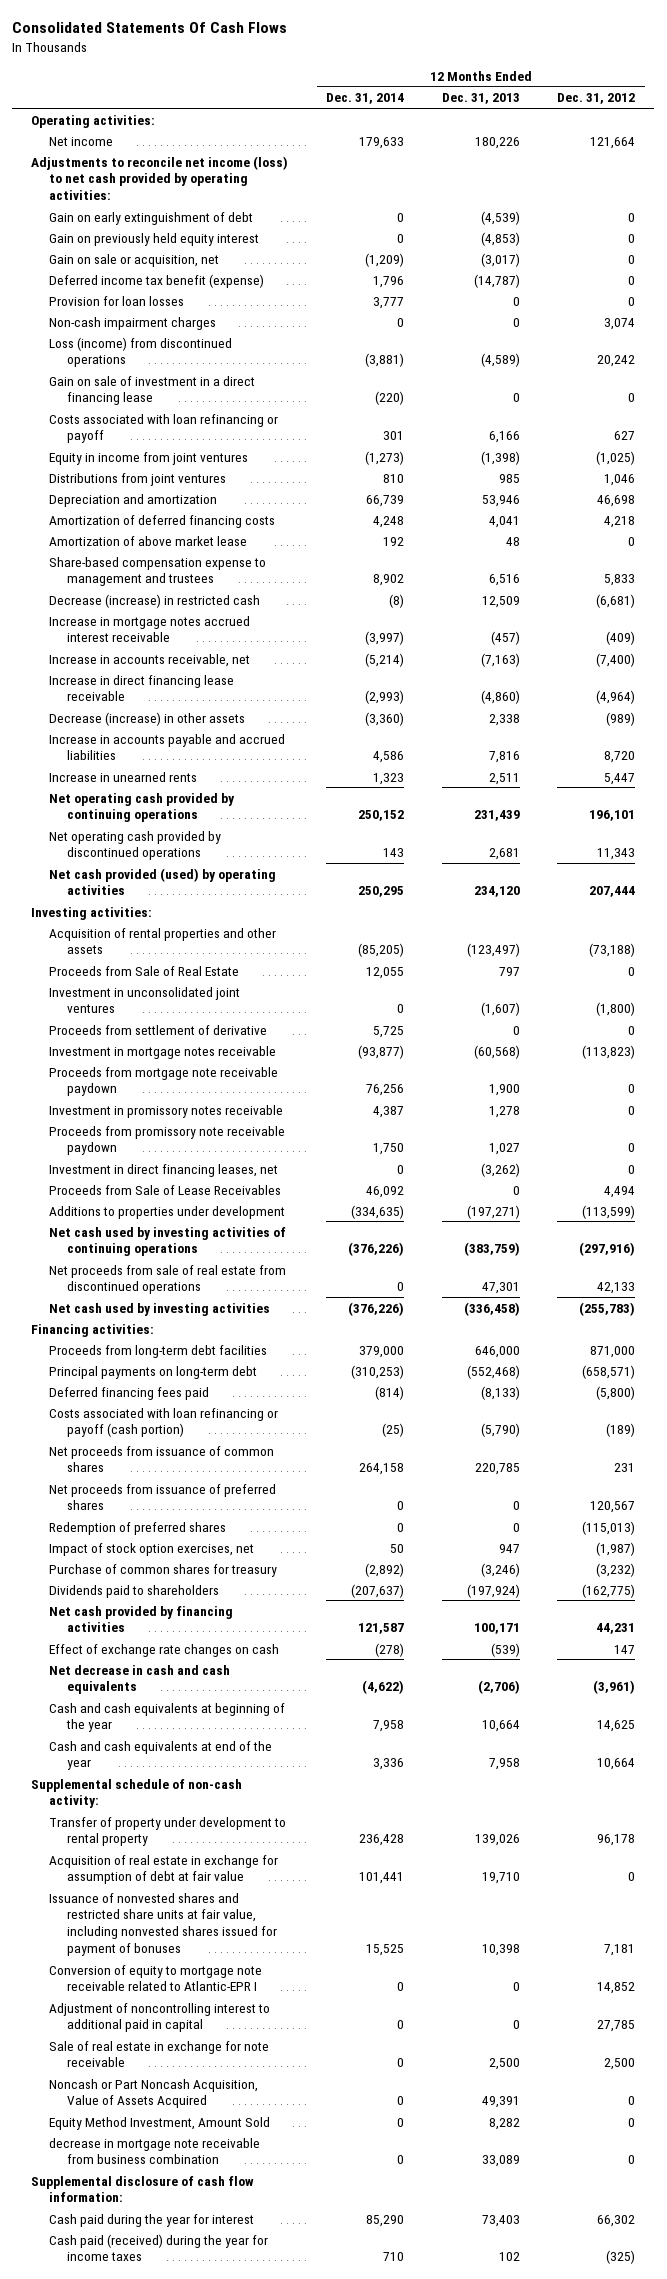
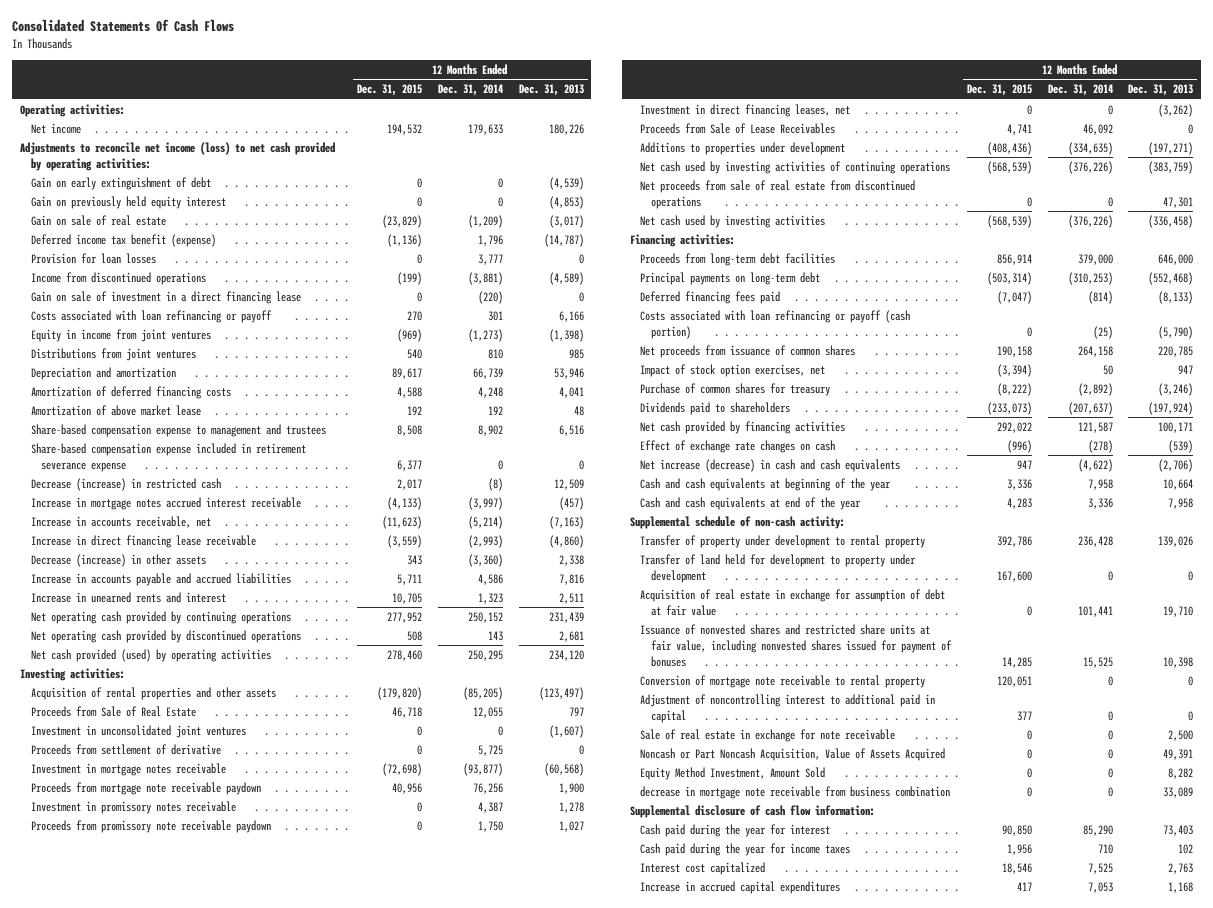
[557,93,636,105] Dec. 31, 2012 -> none
none -> [356,84,422,97] Dec. 31, 2015
[49,253,220,267] Gain on sale or acquisition, net -> [30,214,166,226] Gain on sale of real estate
[49,316,217,330] Non-cash impairment charges -> none
[49,336,233,368] Loss (income) from discontinued operations -> [30,271,206,285] Income from discontinued operations
none -> [30,442,306,472] Share-based compensation expense included in retirement severance expense
[49,771,198,782] Increase in unearned rents -> [30,591,226,603] Increase in unearned rents and interest
[49,1483,277,1511] Net proceeds from issuance of preferred shares -> none
[49,1521,227,1535] Redemption of preferred shares -> none
[49,1664,231,1695] Net decrease in cash and cash equivalents -> [640,458,901,472] Net increase (decrease) in cash and cash equivalents
none -> [640,553,917,583] Transfer of land held for development to property under development
[49,1964,263,1992] Conversion of equity to mortgage note receivable related to Atlantic-EPR I -> none
none -> [640,674,926,688] Conversion of mortgage note receivable to rental property
[49,2233,269,2262] Cash paid (received) during the year for income taxes -> [640,842,851,856] Cash paid during the year for income taxes
none -> [640,861,766,875] Interest cost capitalized
none -> [640,880,841,894] Increase in accrued capital expenditures

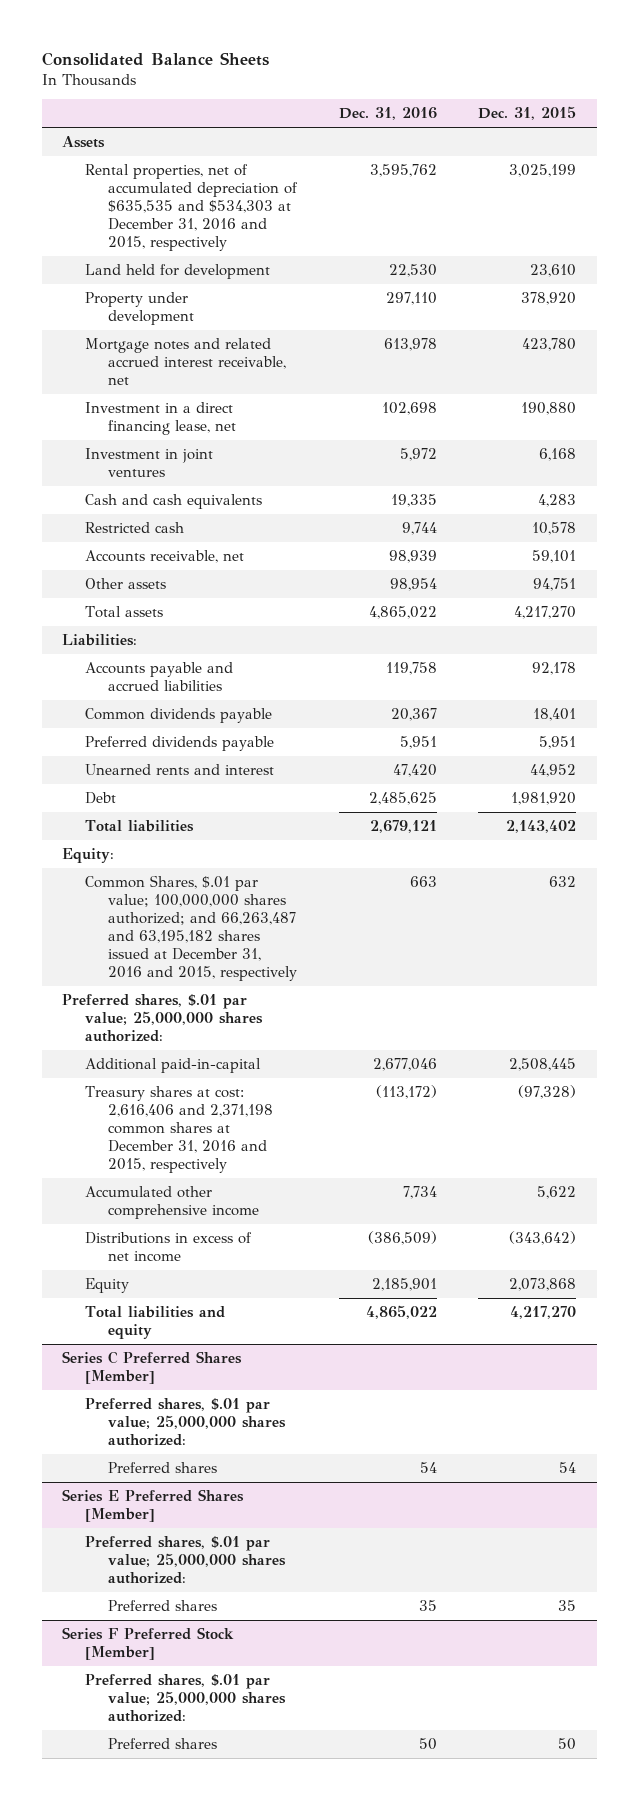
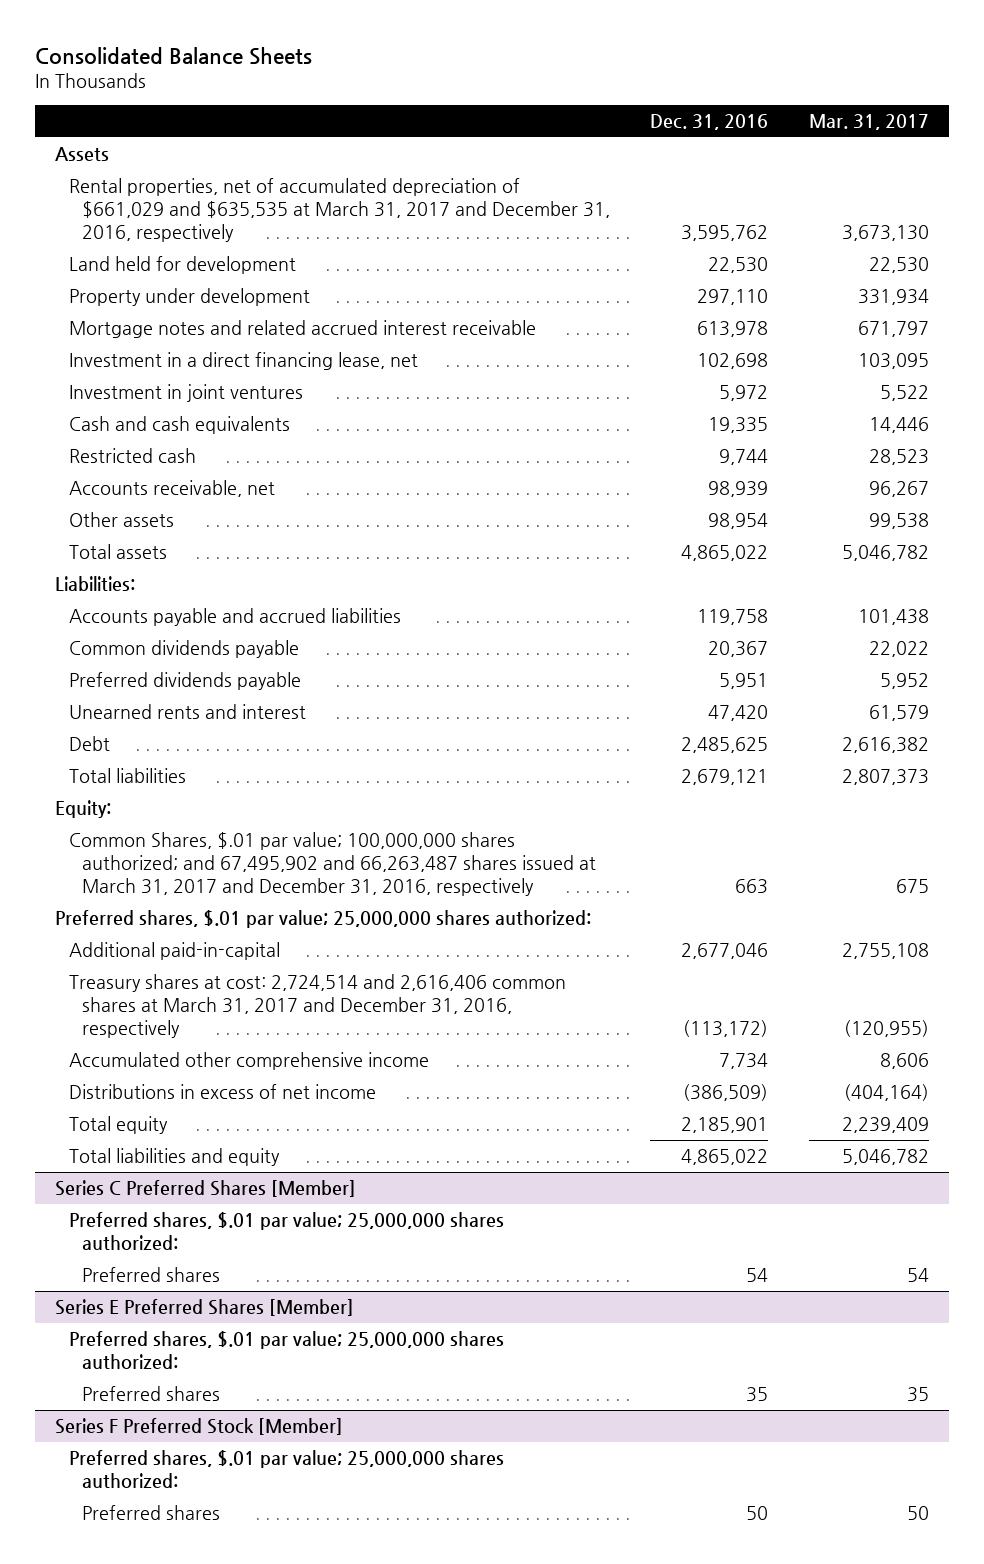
[478,106,577,121] Dec. 31, 2015 -> none
none -> [808,114,929,131] Mar. 31, 2017
[85,163,299,251] Rental properties, net of accumulated depreciation of $635,535 and $534,303 at December 31, 2016 and 2015, respectively -> [68,178,611,243] Rental properties, net of accumulated depreciation of $661,029 and $635,535 at March 31, 2017 and December 31, 2016, respectively
[85,337,287,385] Mortgage notes and related accrued interest receivable, net -> [68,320,536,339] Mortgage notes and related accrued interest receivable
[85,874,298,981] Common Shares, $.01 par value; 100,000,000 shares authorized; and 66,263,487 and 63,195,182 shares issued at December 31, 2016 and 2015, respectively -> [68,832,597,897] Common Shares, $.01 par value; 100,000,000 shares authorized; and 67,495,902 and 66,263,487 shares issued at March 31, 2017 and December 31, 2016, respectively
[85,1085,274,1173] Treasury shares at cost: 2,616,406 and 2,371,198 common shares at December 31, 2016 and 2015, respectively -> [68,974,566,1039] Treasury shares at cost: 2,724,514 and 2,616,406 common shares at March 31, 2017 and December 31, 2016, respectively
[85,1277,130,1293] Equity -> [68,1116,168,1135] Total equity

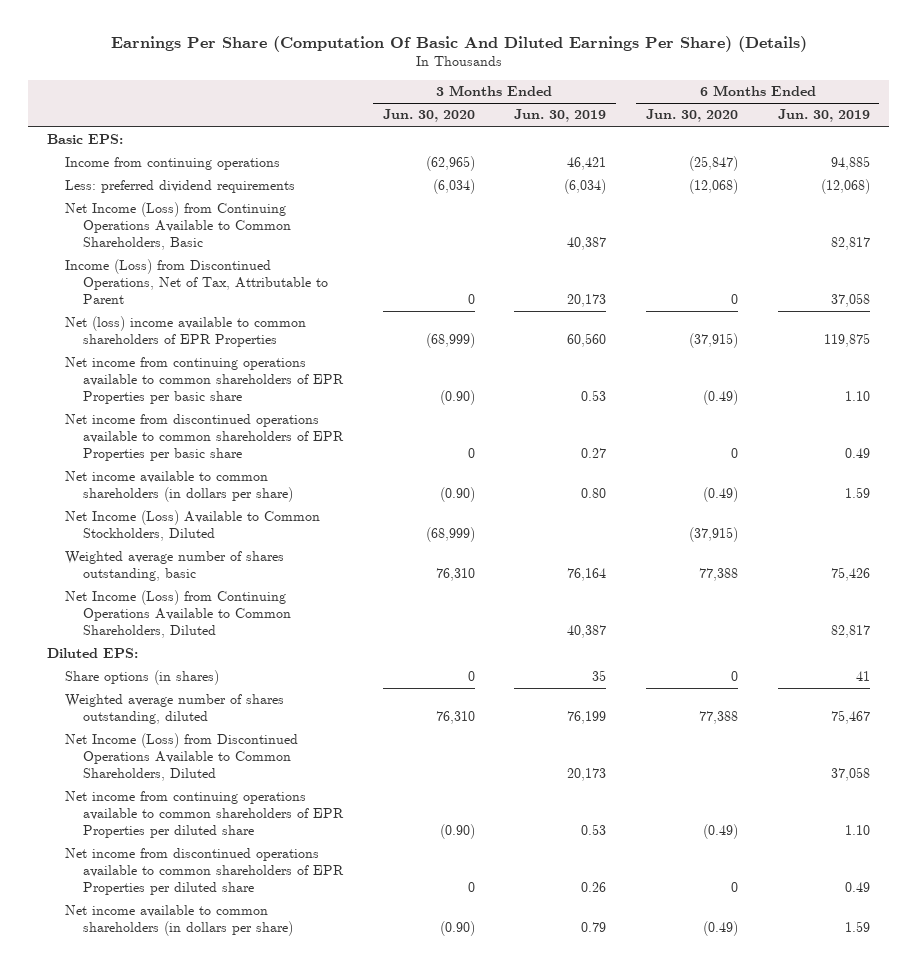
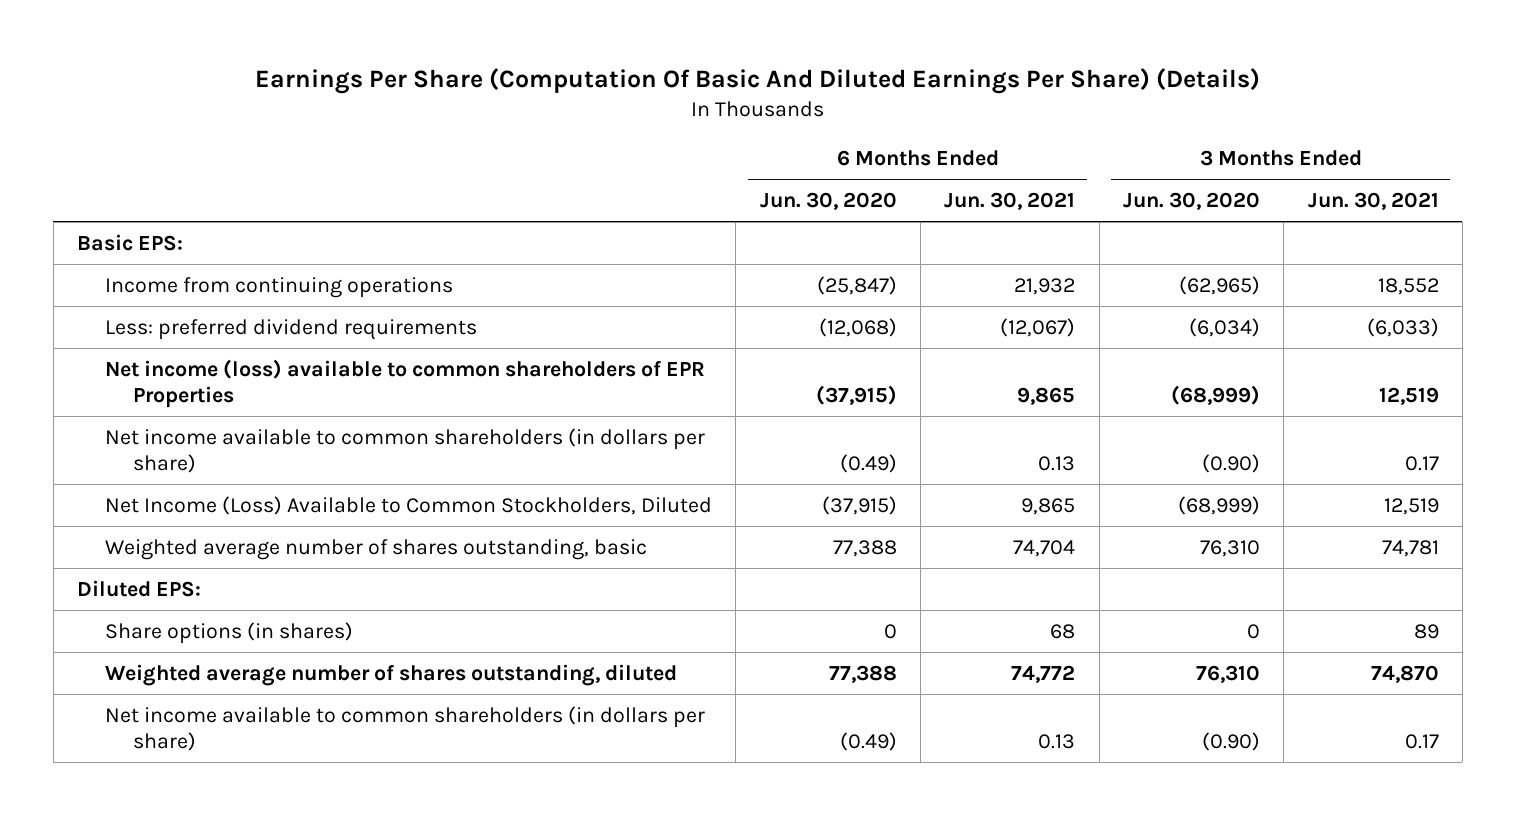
[514,109,607,123] Jun. 30, 2019 -> none
[777,109,870,123] Jun. 30, 2019 -> none
none -> [944,192,1076,211] Jun. 30, 2021
none -> [1307,192,1439,211] Jun. 30, 2021
[65,202,291,251] Net Income (Loss) from Continuing Operations Available to Common Shareholders, Basic -> none
[65,259,328,305] Income (Loss) from Discontinued Operations, Net of Tax, Attributable to Parent -> none
[65,357,344,405] Net income from continuing operations available to common shareholders of EPR Properties per basic share -> none
[65,414,344,462] Net income from discontinued operations available to common shareholders of EPR Properties per basic share -> none
[65,316,307,348] Net (loss) income available to common shareholders of EPR Properties -> [105,358,706,408] Net income (loss) available to common shareholders of EPR Properties
[65,590,291,639] Net Income (Loss) from Continuing Operations Available to Common Shareholders, Diluted -> none
[65,733,299,782] Net Income (Loss) from Discontinued Operations Available to Common Shareholders, Diluted -> none
[65,791,344,839] Net income from continuing operations available to common shareholders of EPR Properties per diluted share -> none
[65,848,344,896] Net income from discontinued operations available to common shareholders of EPR Properties per diluted share -> none

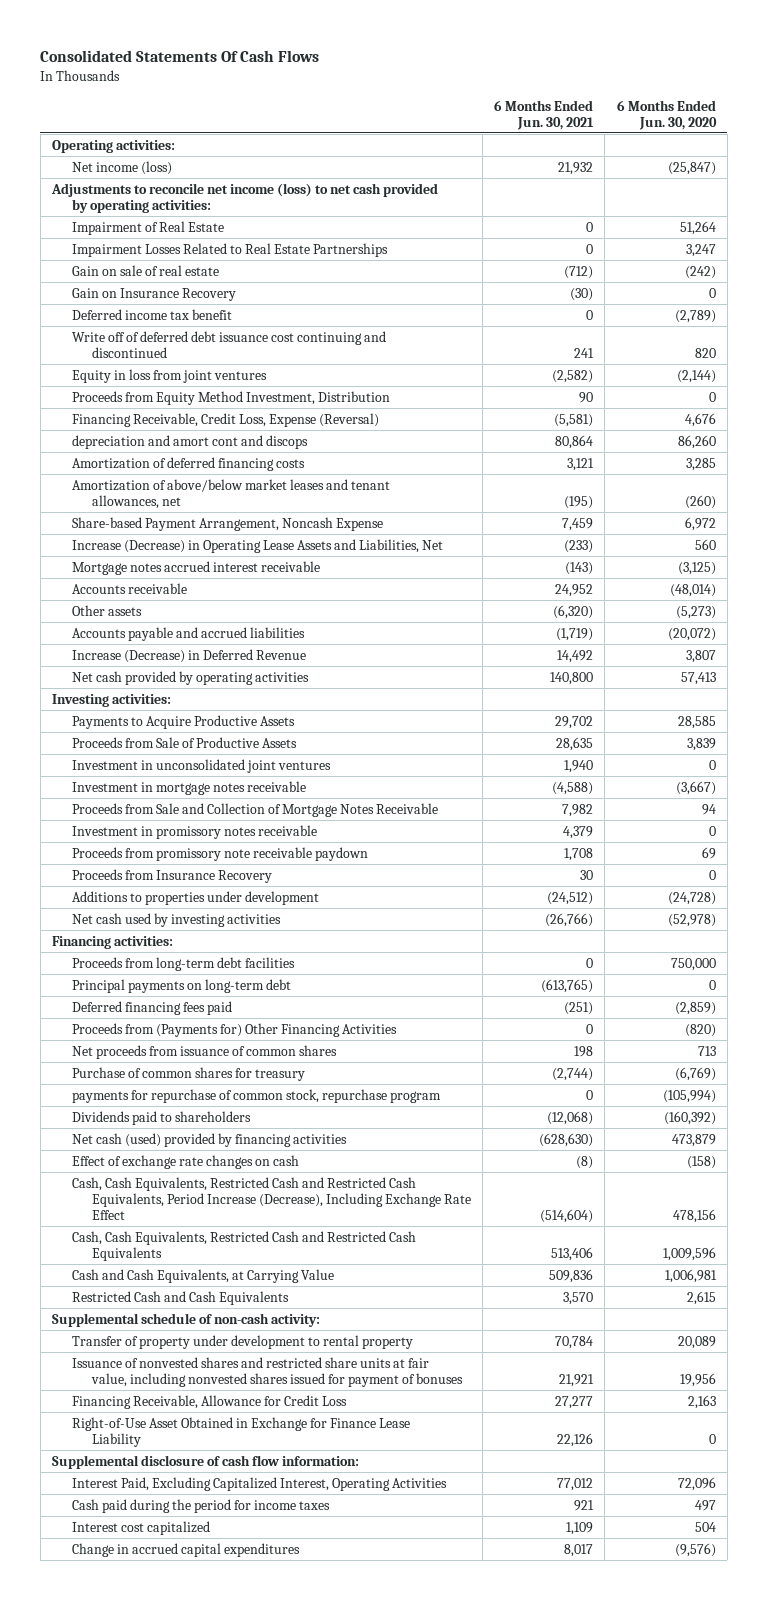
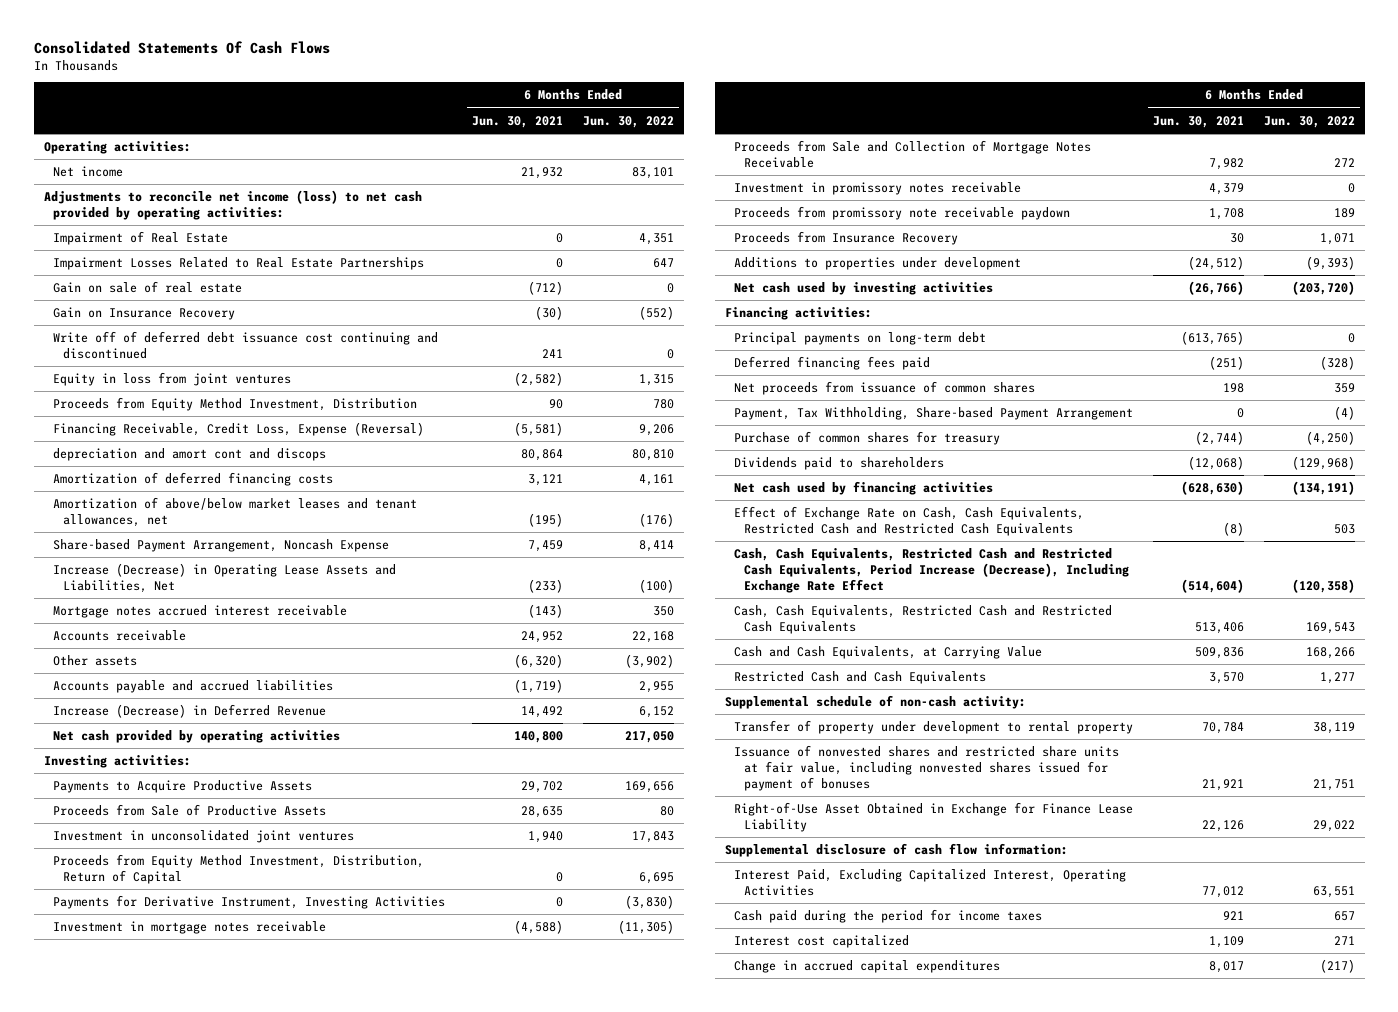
[616,99,717,130] 6 Months Ended Jun. 30, 2020 -> none
none -> [582,115,674,128] Jun. 30, 2022
[71,160,172,175] Net income (loss) -> [53,166,124,178] Net income
[71,308,232,320] Deferred income tax benefit -> none
none -> [53,854,425,884] Proceeds from Equity Method Investment, Distribution, Return of Capital
none -> [53,895,446,910] Payments for Derivative Instrument, Investing Activities
[71,956,295,971] Proceeds from long-term debt facilities -> none
[71,1022,397,1037] Proceeds from (Payments for) Other Financing Activities -> none
none -> [734,407,1134,421] Payment, Tax Withholding, Share-based Payment Arrangement
[71,1088,441,1103] payments for repurchase of common stock, repurchase program -> none
[71,1132,347,1147] Net cash (used) provided by financing activities -> [734,481,994,496] Net cash used by financing activities
[71,1154,299,1169] Effect of exchange rate changes on cash -> [734,506,1085,536] Effect of Exchange Rate on Cash, Cash Equivalents, Restricted Cash and Restricted Cash Equivalents
[71,1394,347,1409] Financing Receivable, Allowance for Credit Loss -> none

